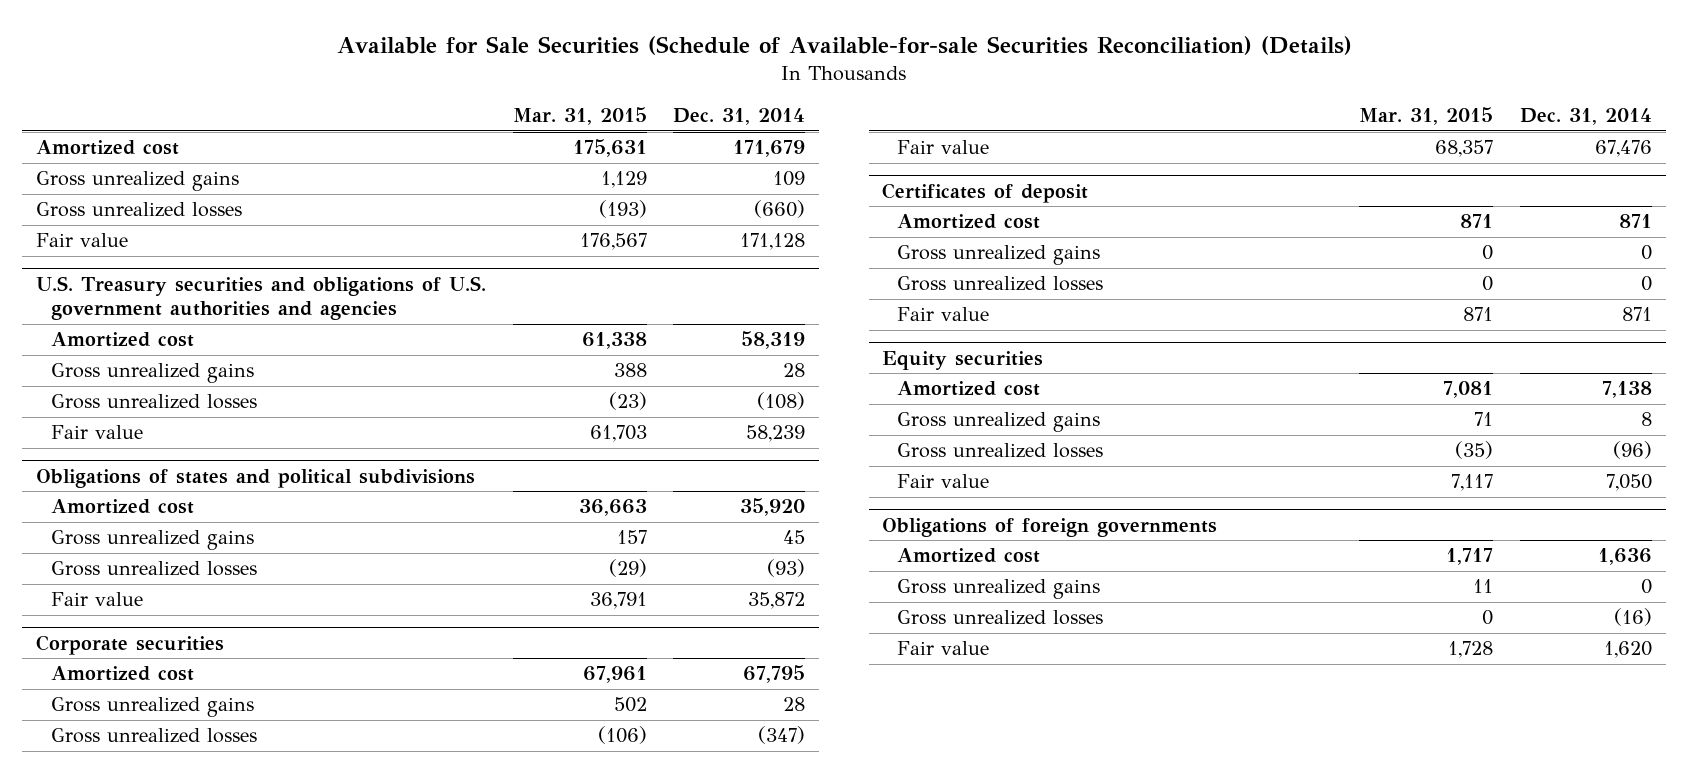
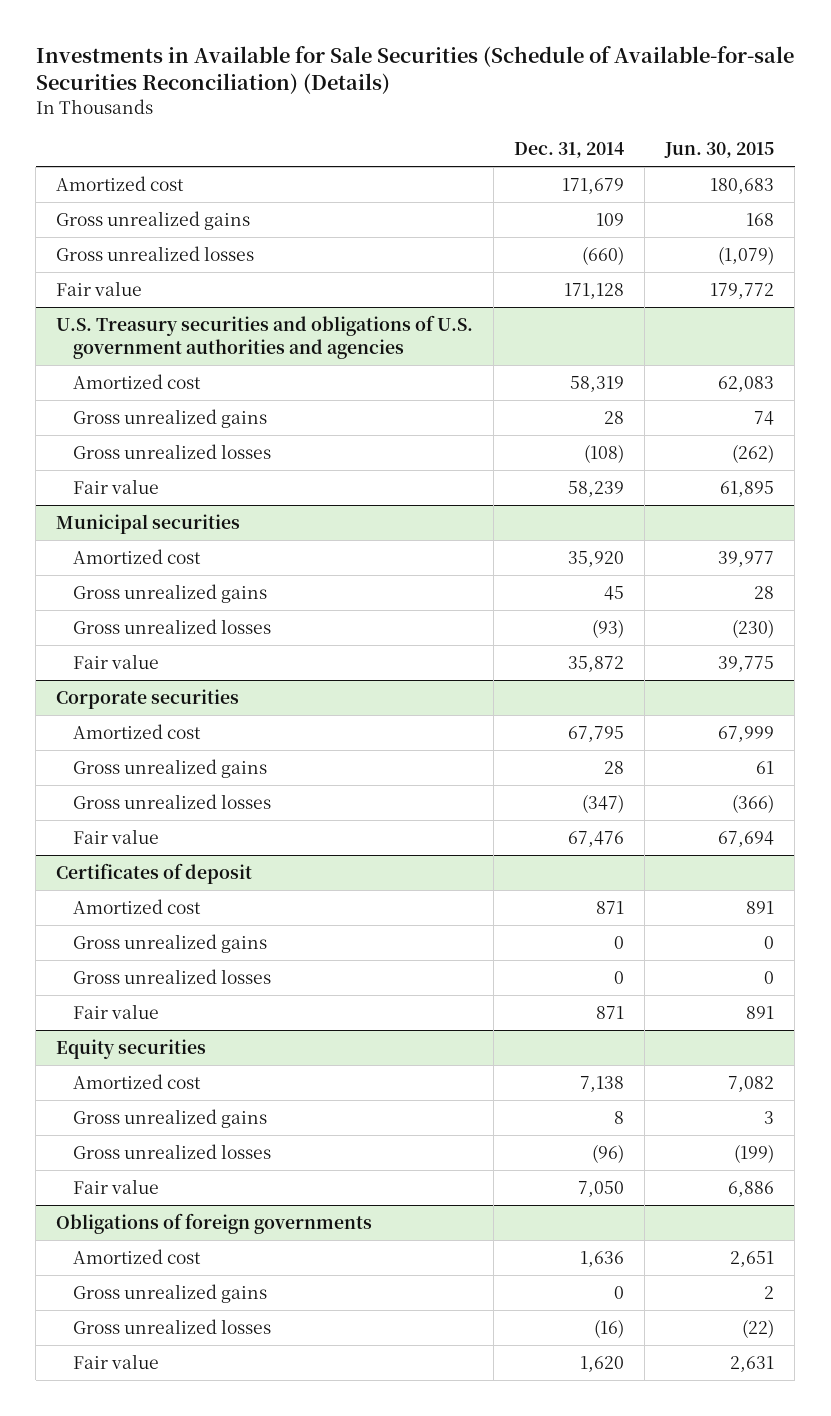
[336,36,1352,56] Available for Sale Securities (Schedule of Available-for-sale Securities Reconciliation) (Details) -> [35,45,794,95] Investments in Available for Sale Securities (Schedule of Available-for-sale Securities Reconciliation) (Details)
[512,107,647,126] Mar. 31, 2015 -> none
none -> [664,142,775,159] Jun. 30, 2015
[35,468,475,488] Obligations of states and political subdivisions -> [56,513,241,534] Municipal securities

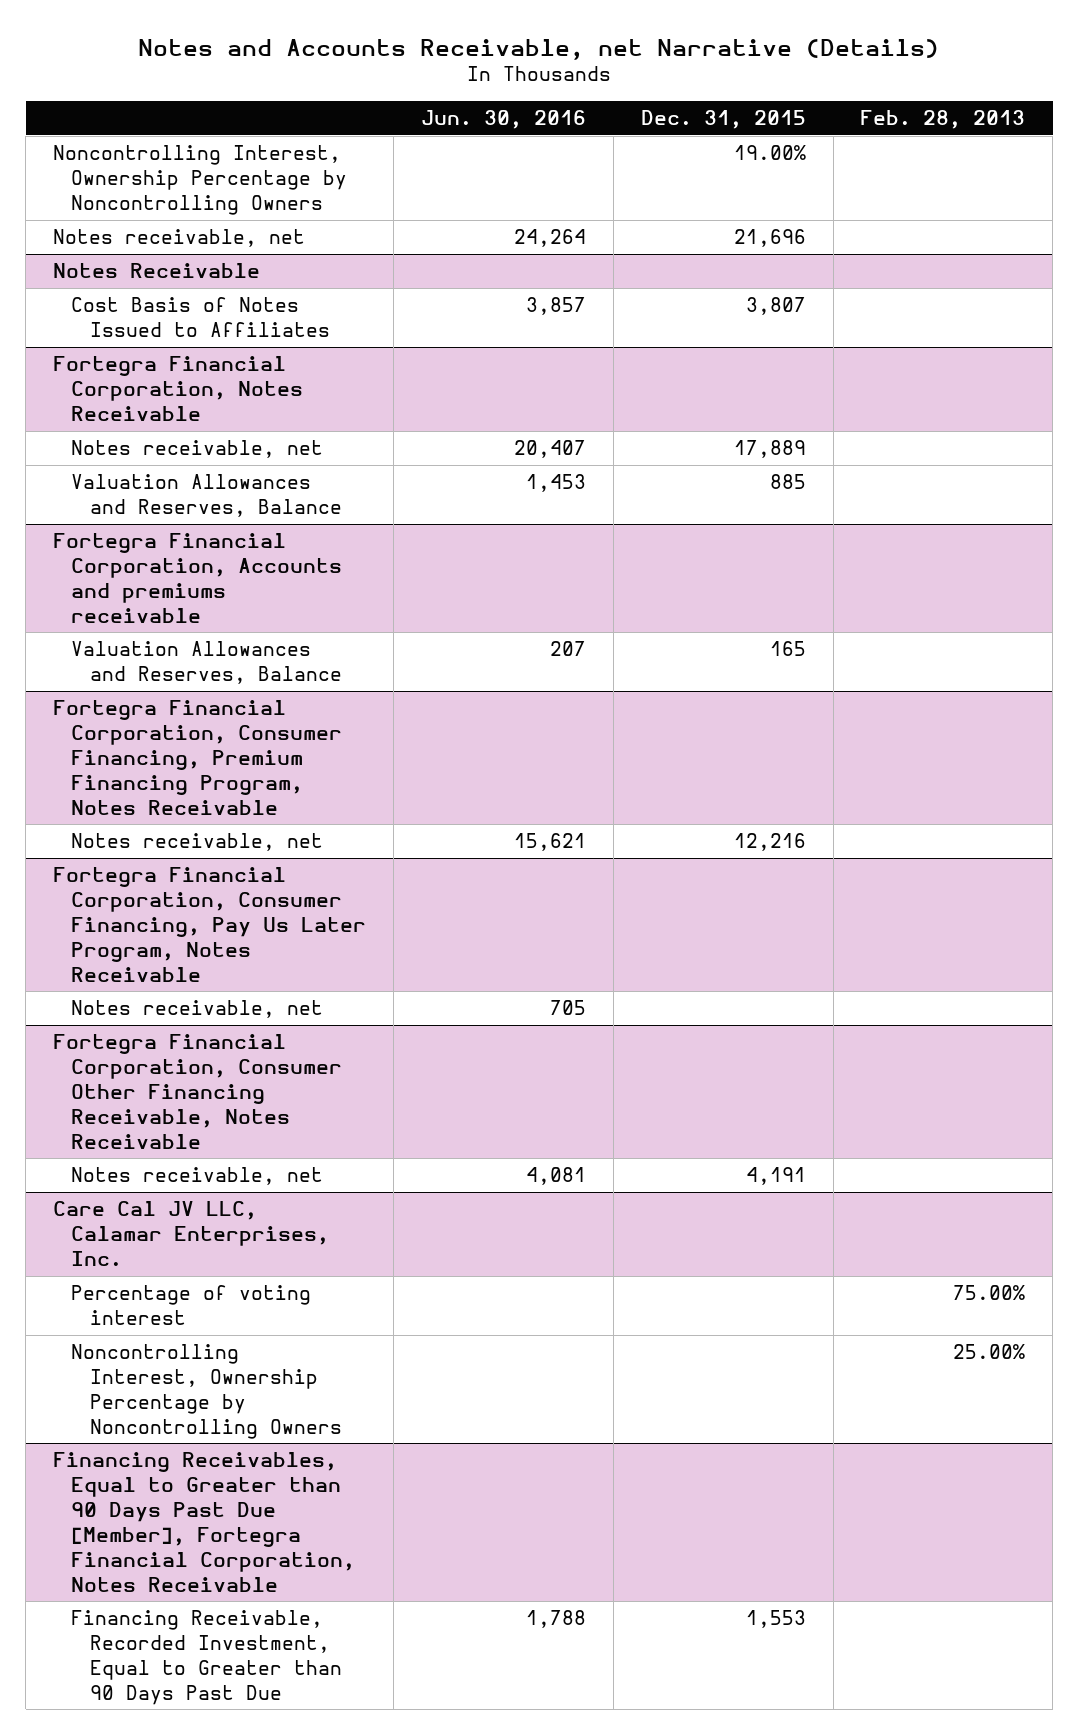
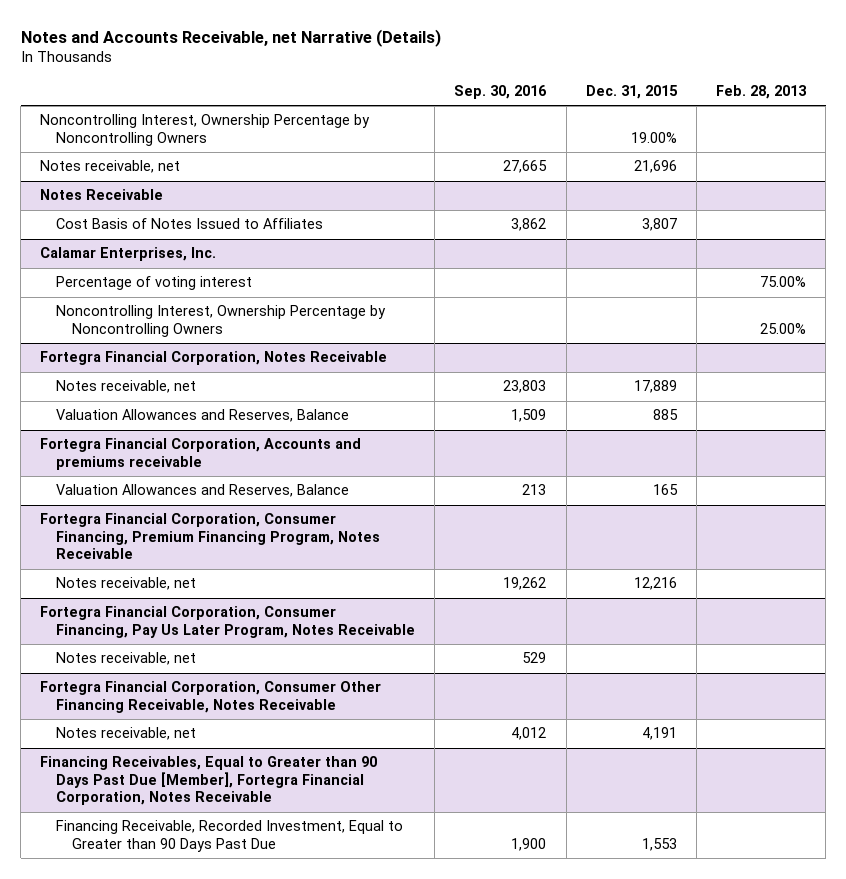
[421,109,587,129] Jun. 30, 2016 -> none
none -> [454,84,548,99] Sep. 30, 2016
none -> [40,247,217,262] Calamar Enterprises, Inc.
none -> [56,276,253,291] Percentage of voting interest
none -> [56,305,387,337] Noncontrolling Interest, Ownership Percentage by Noncontrolling Owners
[53,1201,330,1266] Care Cal JV LLC, Calamar Enterprises, Inc. -> none
[71,1285,312,1326] Percentage of voting interest -> none
[71,1344,342,1439] Noncontrolling Interest, Ownership Percentage by Noncontrolling Owners -> none

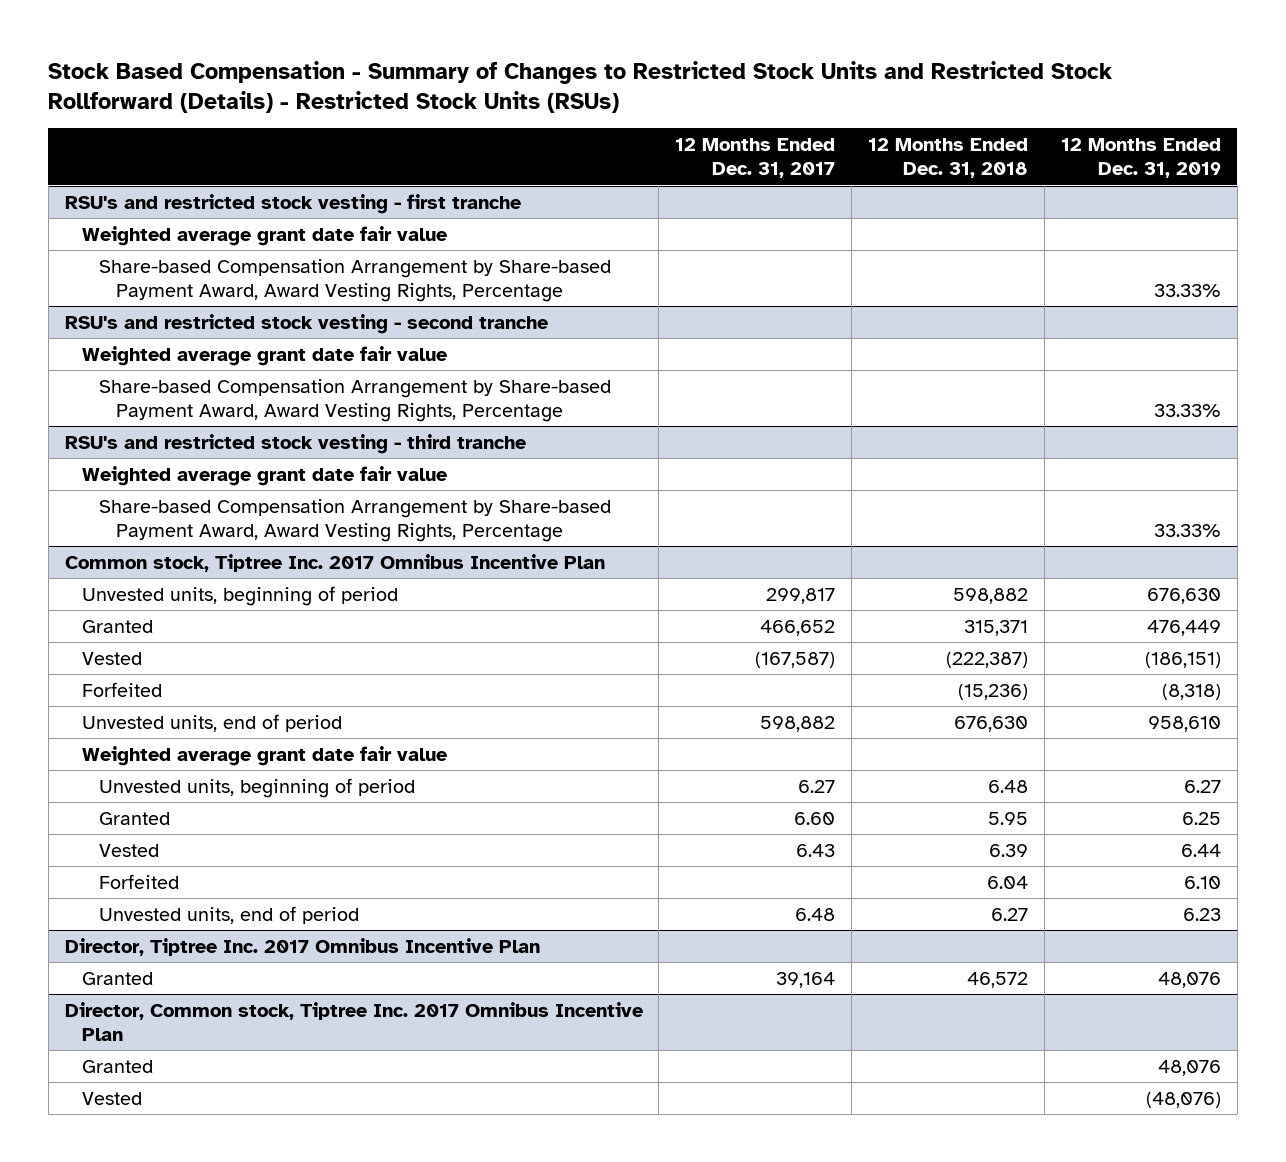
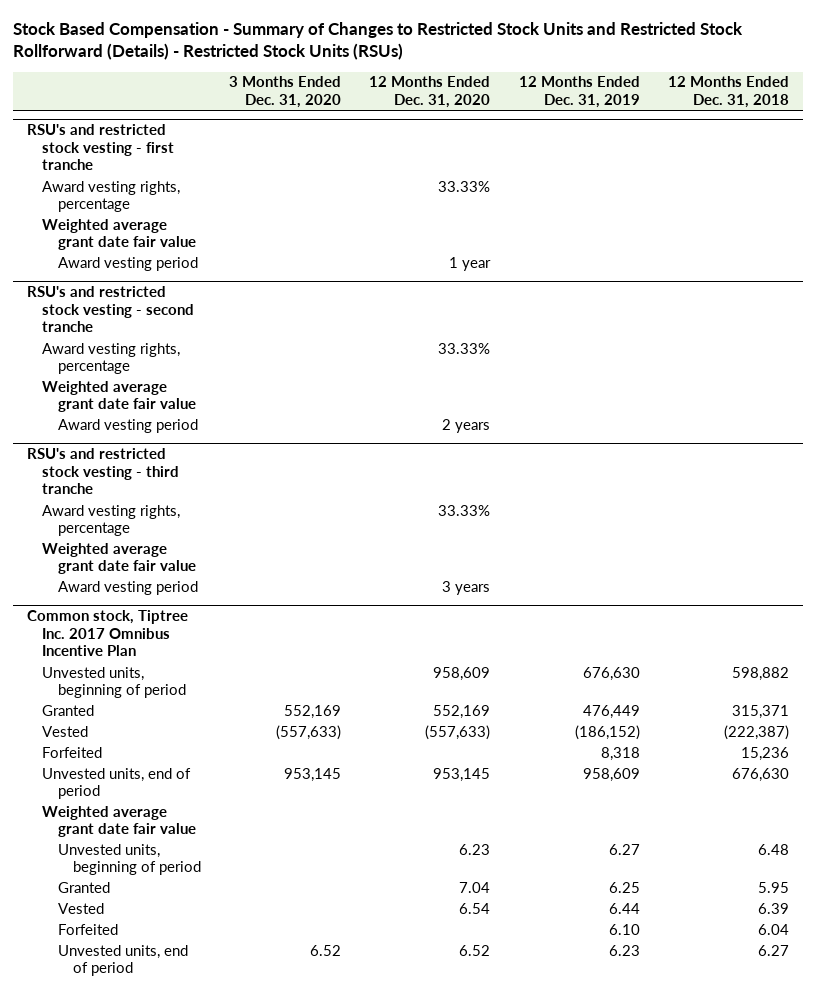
[675,138,836,179] 12 Months Ended Dec. 31, 2017 -> none
none -> [229,76,342,108] 3 Months Ended Dec. 31, 2020
none -> [369,76,491,108] 12 Months Ended Dec. 31, 2020
none -> [42,180,181,213] Award vesting rights, percentage
[99,258,612,302] Share-based Compensation Arrangement by Share-based Payment Award, Award Vesting Rights, Percentage -> none
none -> [57,256,198,271] Award vesting period
none -> [42,342,181,375] Award vesting rights, percentage
[99,378,612,422] Share-based Compensation Arrangement by Share-based Payment Award, Award Vesting Rights, Percentage -> none
none -> [57,418,198,433] Award vesting period
none -> [42,504,181,537] Award vesting rights, percentage
[99,498,612,542] Share-based Compensation Arrangement by Share-based Payment Award, Award Vesting Rights, Percentage -> none
none -> [57,580,198,595] Award vesting period
[1145,651,1222,668] (186,151) -> [574,724,640,740] (186,152)
[958,683,1029,700] (15,236) -> [740,746,789,761] 15,236
[1162,683,1222,700] (8,318) -> [600,746,640,761] 8,318
[1148,715,1222,732] 958,610 -> [582,767,640,782] 958,609
[64,937,540,956] Director, Tiptree Inc. 2017 Omnibus Incentive Plan -> none
[81,971,153,985] Granted -> none
[64,1001,643,1041] Director, Common stock, Tiptree Inc. 2017 Omnibus Incentive Plan -> none
[81,1059,153,1073] Granted -> none
[81,1091,142,1105] Vested -> none

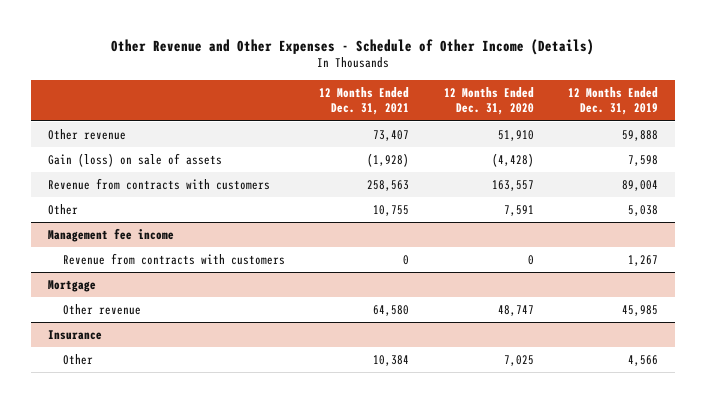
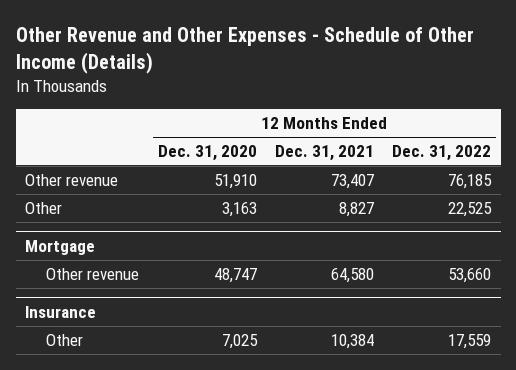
[568,87,659,116] 12 Months Ended Dec. 31, 2019 -> none
none -> [392,144,492,161] Dec. 31, 2022
[48,153,223,168] Gain (loss) on sale of assets -> none
[48,178,271,191] Revenue from contracts with customers -> none
[48,228,175,243] Management fee income -> none
[62,253,285,266] Revenue from contracts with customers -> none
[373,205,410,217] 10,755 -> [338,201,374,217] 8,827
[503,205,534,217] 7,591 -> [221,201,257,217] 3,163

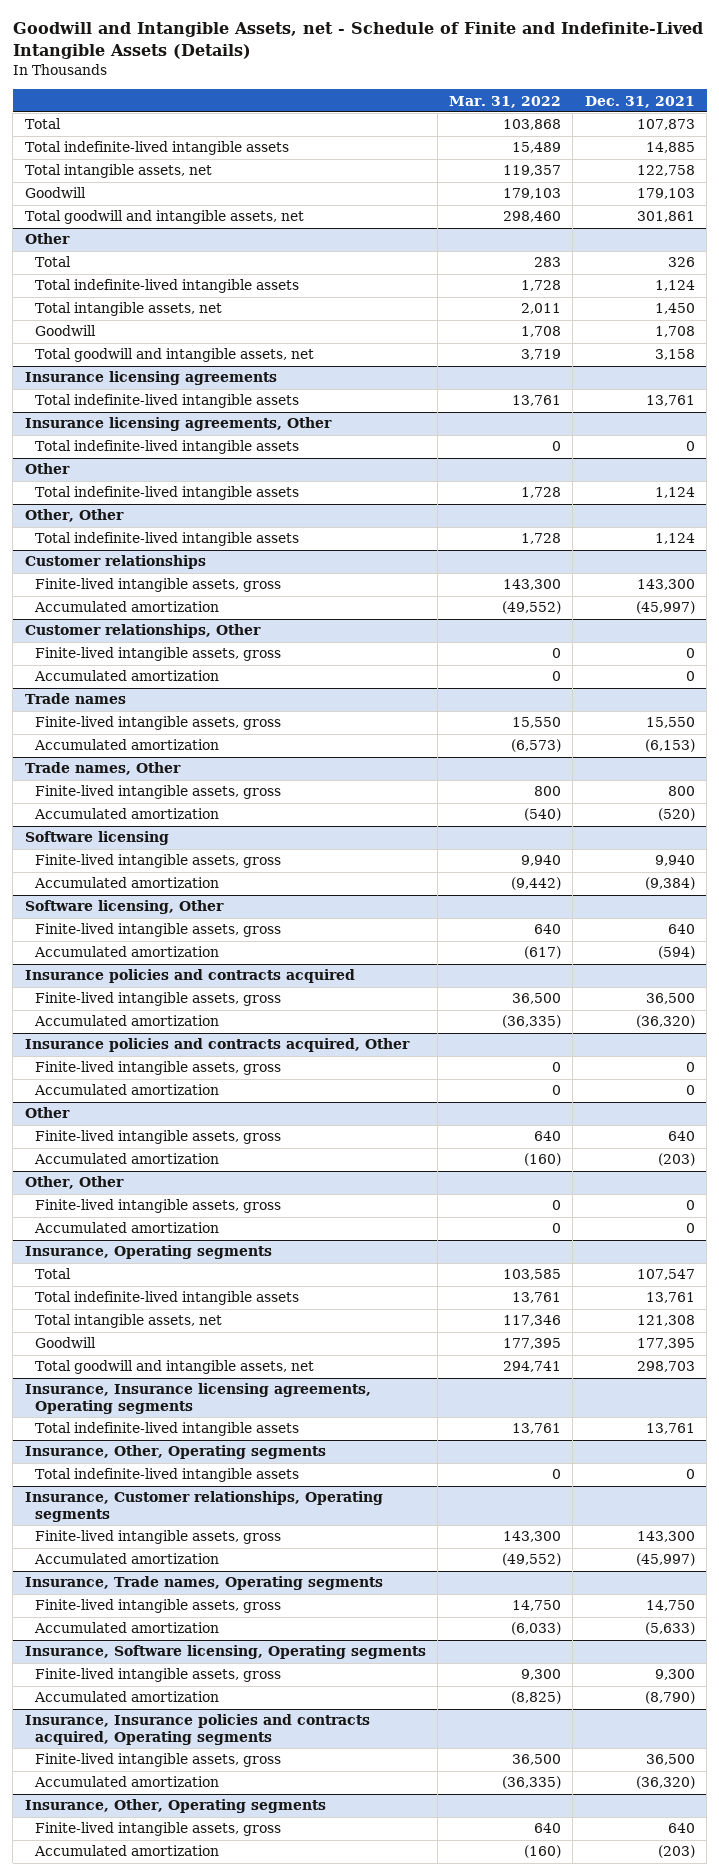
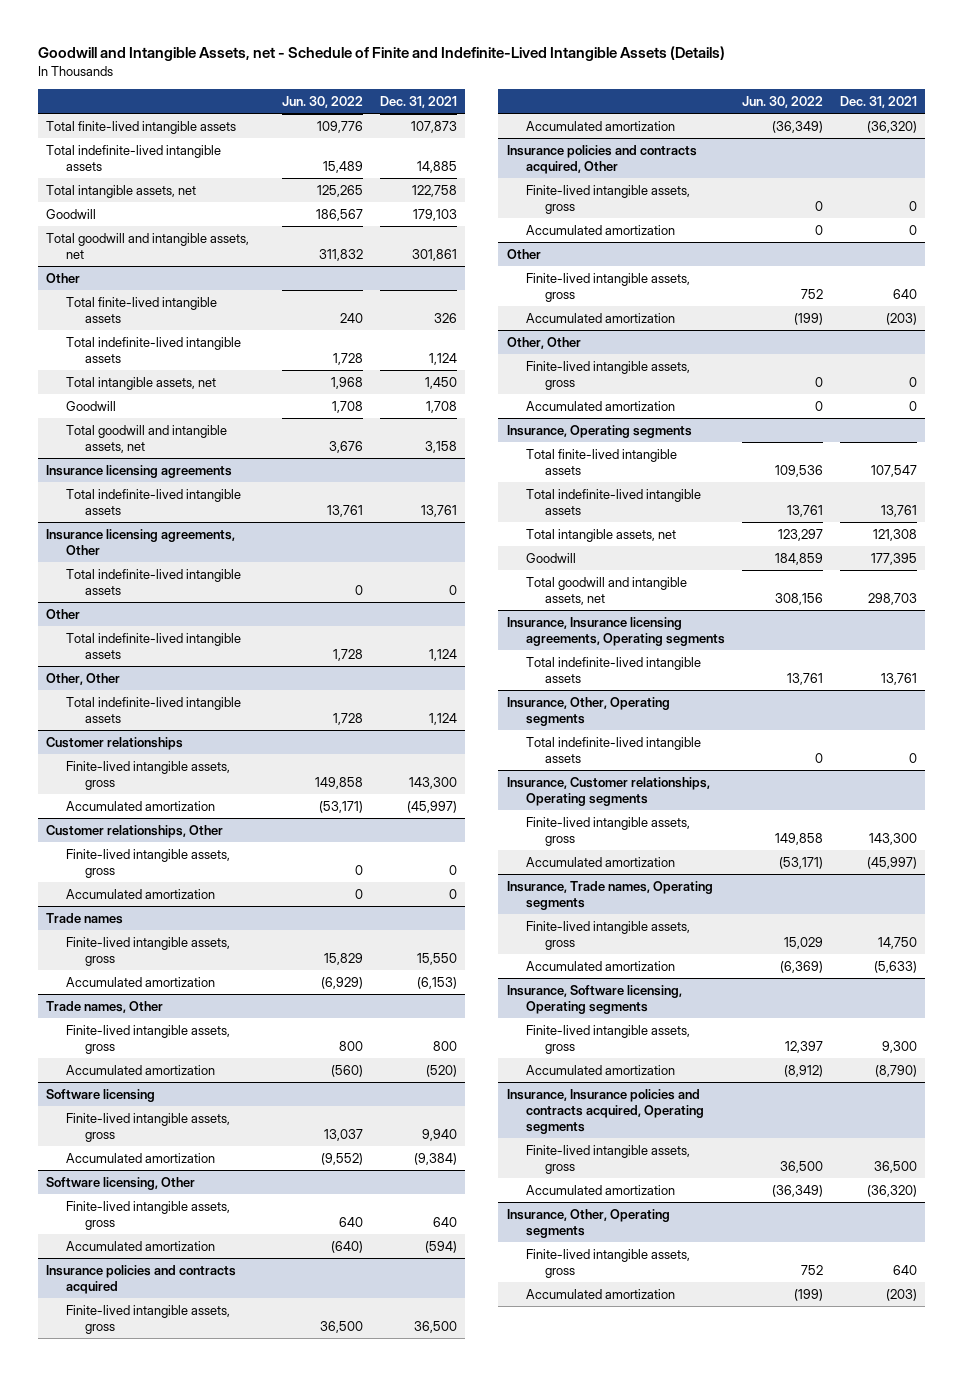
[449,95,562,108] Mar. 31, 2022 -> none
none -> [281,95,363,108] Jun. 30, 2022
[24,118,61,130] Total -> [46,120,237,134] Total finite-lived intangible assets
[35,256,72,268] Total -> [65,296,217,323] Total finite-lived intangible assets
[35,1268,72,1280] Total -> [525,448,677,475] Total finite-lived intangible assets

